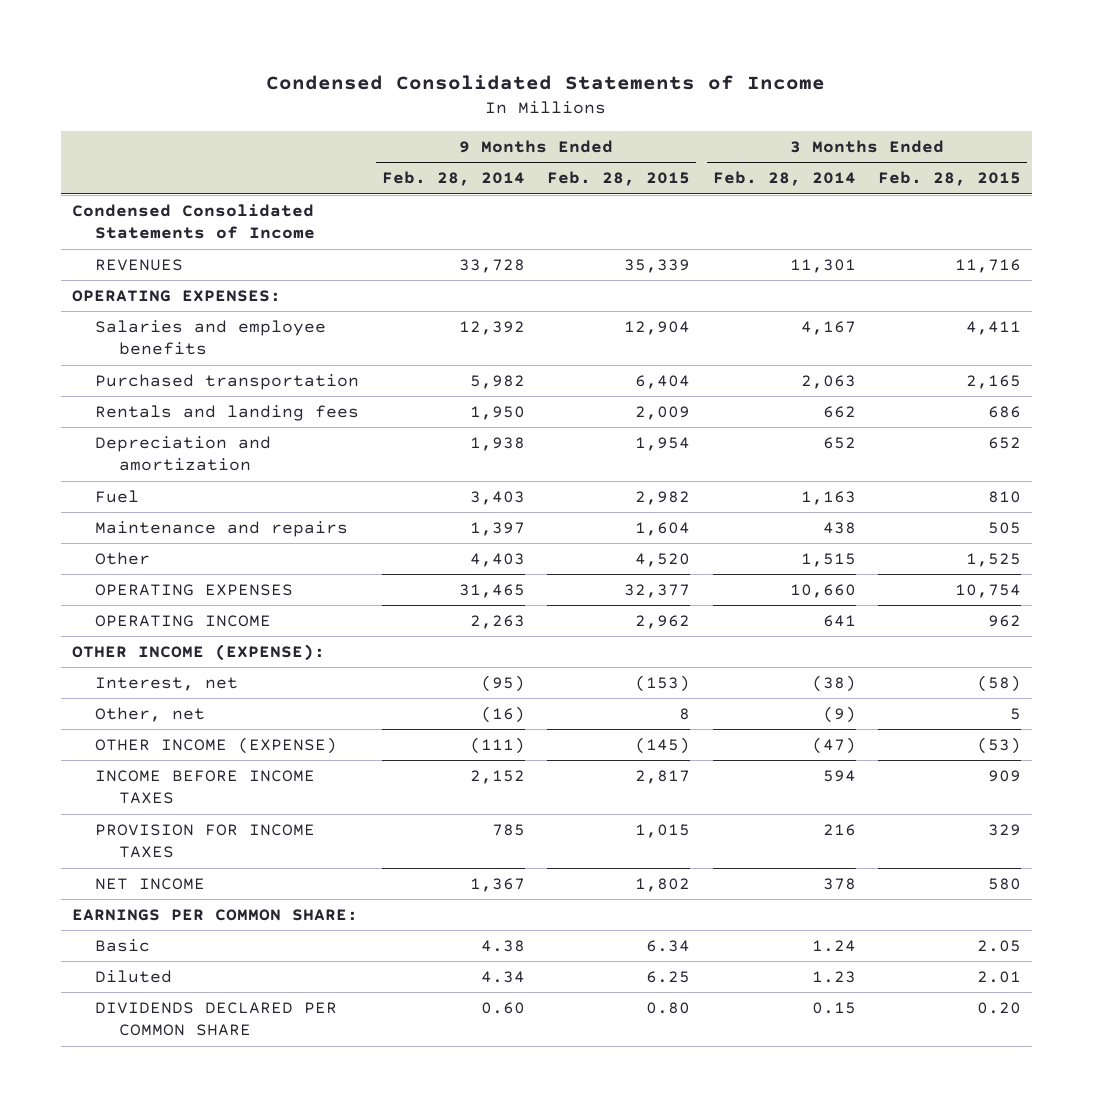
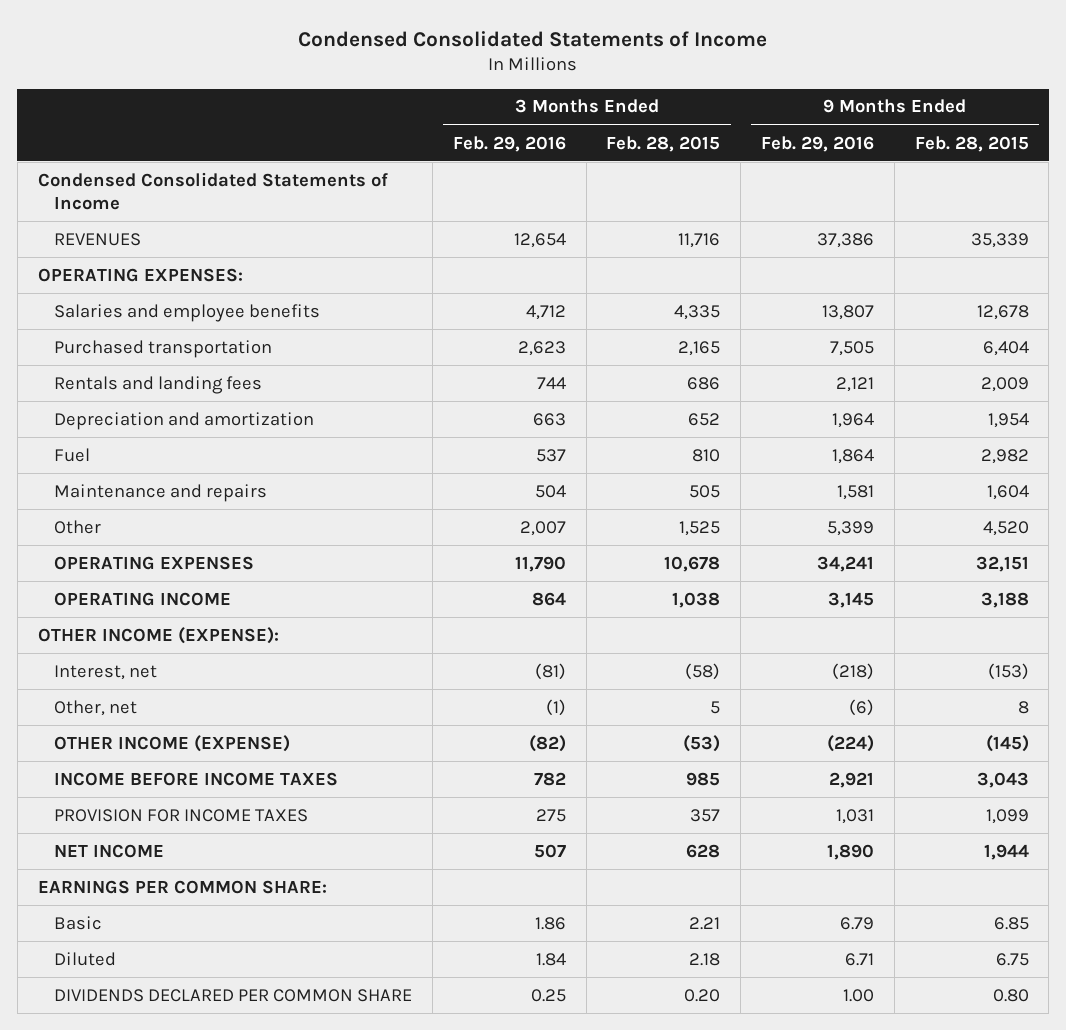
[381,171,525,187] Feb. 28, 2014 -> none
[712,171,856,187] Feb. 28, 2014 -> none
none -> [452,135,566,152] Feb. 29, 2016
none -> [760,135,874,152] Feb. 29, 2016
[624,321,691,336] 12,904 -> [976,304,1029,320] 12,678
[965,321,1021,336] 4,411 -> [674,304,721,320] 4,335
[624,584,691,599] 32,377 -> [975,555,1029,572] 32,151
[954,584,1021,599] 10,754 -> [664,555,721,572] 10,678
[635,615,691,630] 2,962 -> [980,591,1029,608] 3,188
[987,615,1021,628] 962 -> [672,591,721,608] 1,038
[635,770,691,785] 2,817 -> [976,771,1029,788] 3,043
[987,770,1021,783] 909 -> [686,771,721,786] 985
[635,824,691,839] 1,015 -> [985,808,1029,824] 1,099
[987,824,1021,837] 329 -> [690,808,721,822] 357
[635,878,691,893] 1,802 -> [983,843,1029,860] 1,944
[987,878,1021,891] 580 -> [686,843,721,858] 628
[646,940,691,953] 6.34 -> [993,916,1029,930] 6.85
[976,940,1021,953] 2.05 -> [689,916,721,930] 2.21
[646,971,691,984] 6.25 -> [995,952,1029,966] 6.75
[976,971,1021,984] 2.01 -> [689,952,721,966] 2.18

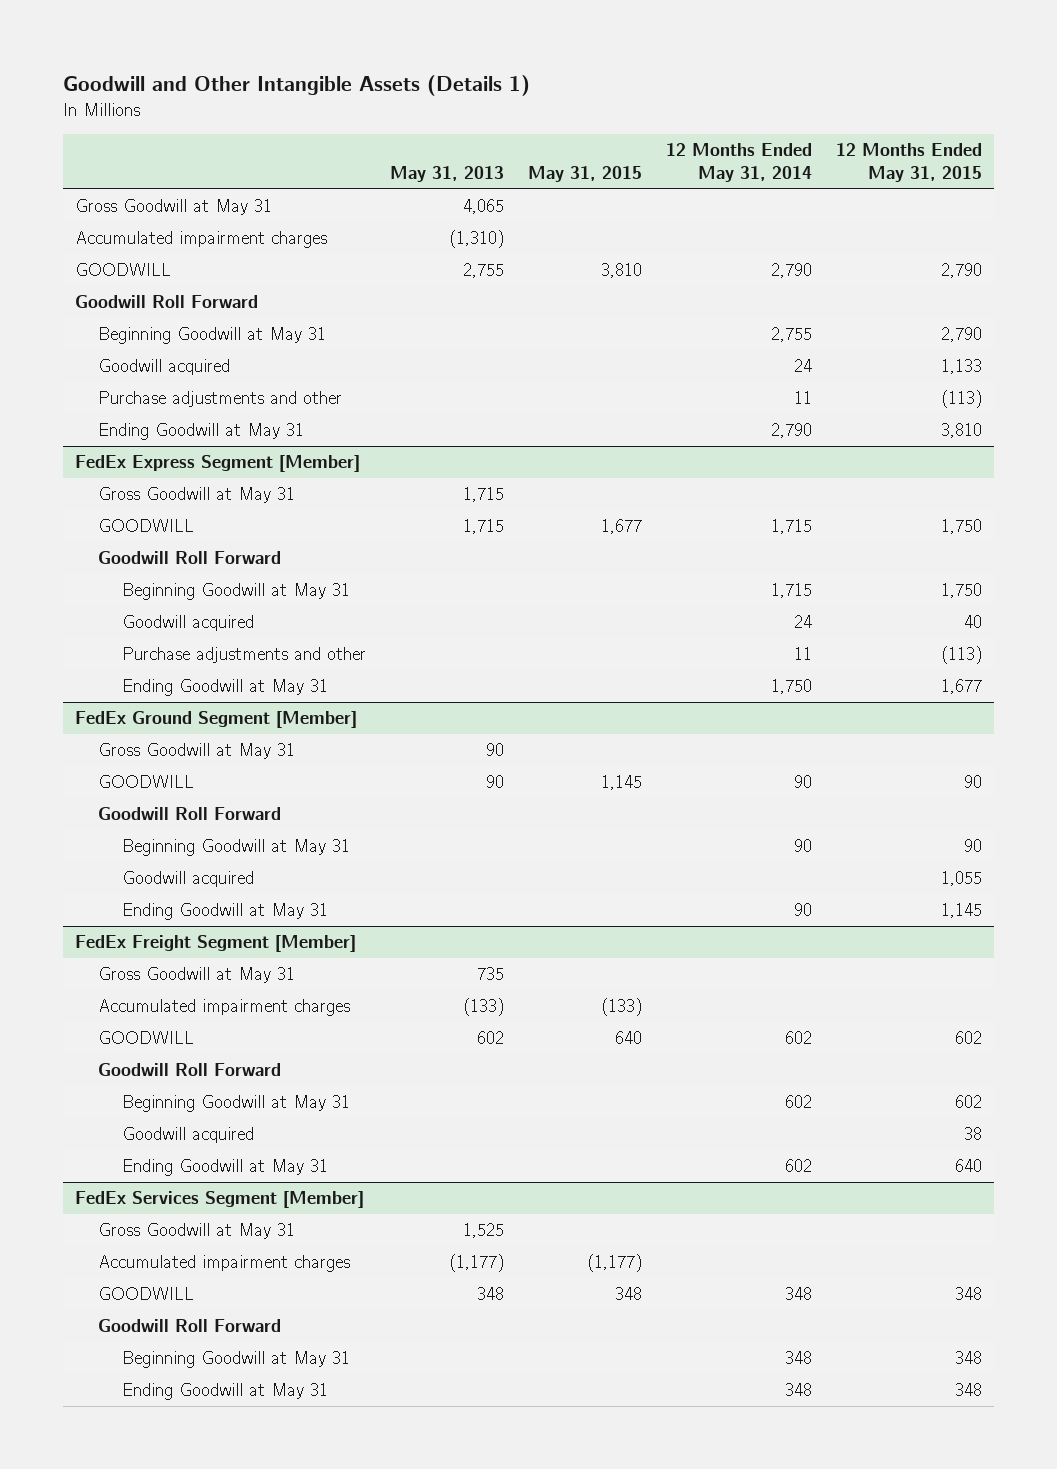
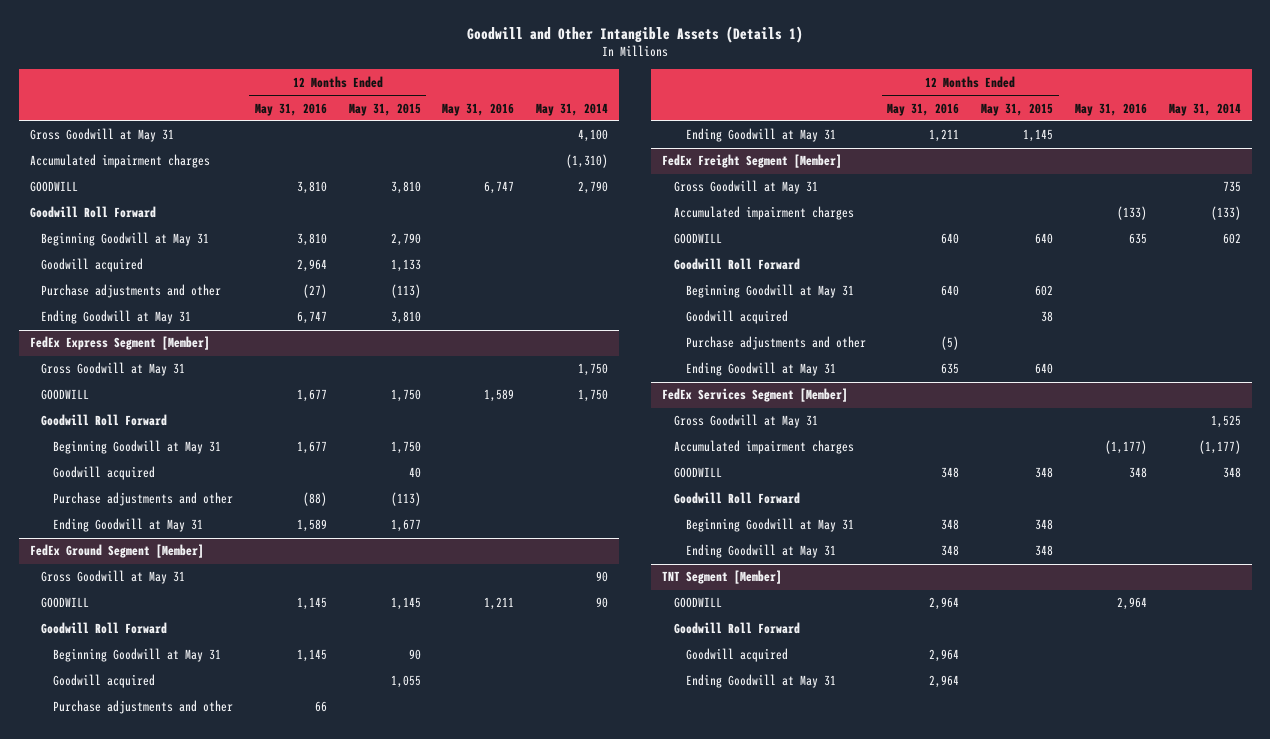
[389,165,504,182] May 31, 2013 -> none
[527,165,642,182] May 31, 2015 -> none
[665,143,812,182] 12 Months Ended May 31, 2014 -> none
none -> [254,102,327,116] May 31, 2016
none -> [442,102,515,116] May 31, 2016
none -> [536,102,609,116] May 31, 2014
[941,263,983,279] 2,790 -> [390,181,421,195] 3,810
[964,775,983,789] 90 -> [390,597,421,611] 1,145
none -> [52,700,233,715] Purchase adjustments and other
[955,1031,983,1045] 602 -> [1035,233,1054,245] 640
none -> [685,336,866,351] Purchase adjustments and other
none -> [662,570,783,585] TNT Segment [Member]
none -> [674,597,723,609] GOODWILL
none -> [674,622,801,635] Goodwill Roll Forward
none -> [685,648,788,663] Goodwill acquired
none -> [685,674,836,689] Ending Goodwill at May 31

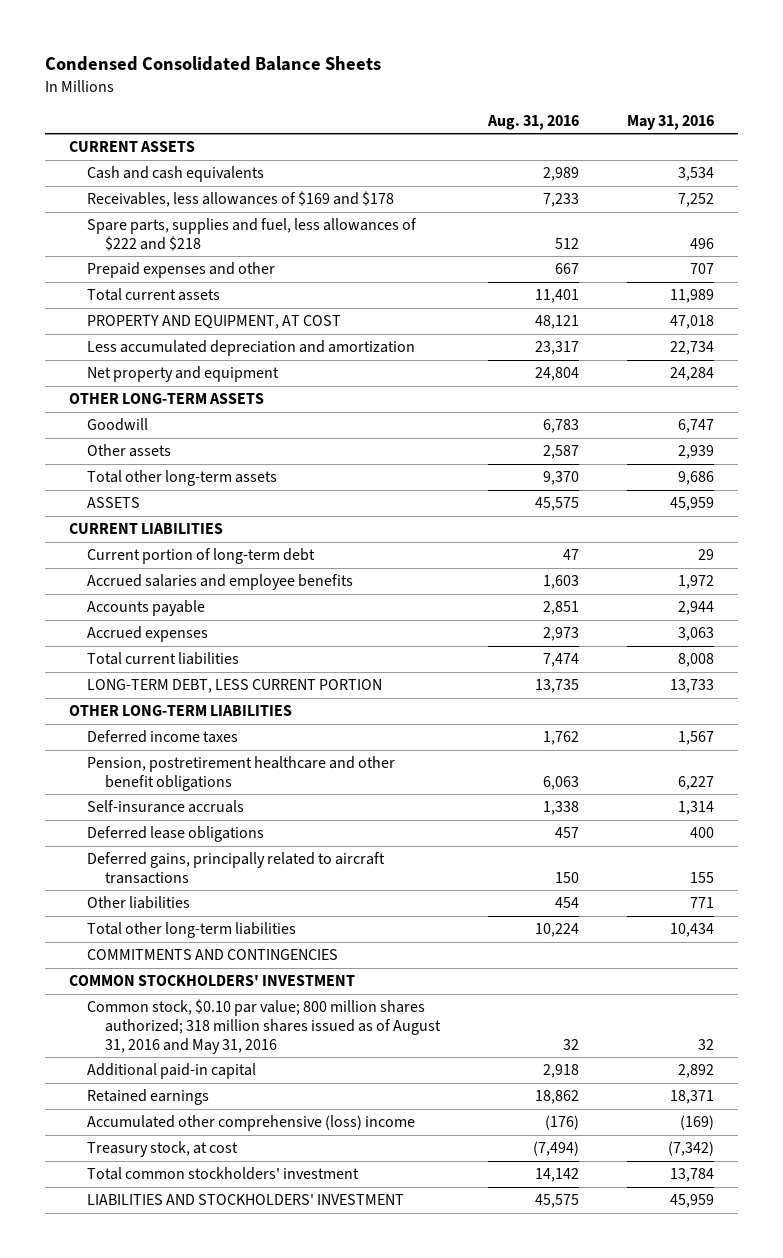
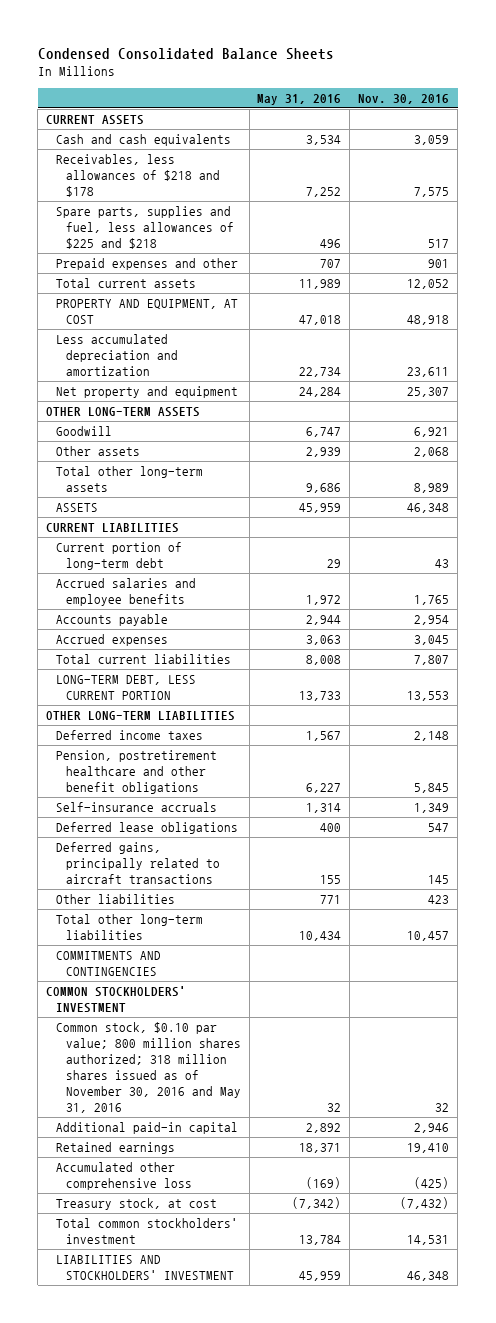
[486,114,579,130] Aug. 31, 2016 -> none
none -> [358,93,450,104] Nov. 30, 2016
[86,191,394,208] Receivables, less allowances of $169 and $178 -> [55,154,220,198] Receivables, less allowances of $218 and $178
[86,218,417,251] Spare parts, supplies and fuel, less allowances of $222 and $218 -> [55,206,234,250] Spare parts, supplies and fuel, less allowances of $225 and $218
[86,999,441,1054] Common stock, $0.10 par value; 800 million shares authorized; 318 million shares issued as of August 31, 2016 and May 31, 2016 -> [55,1022,241,1113] Common stock, $0.10 par value; 800 million shares authorized; 318 million shares issued as of November 30, 2016 and May 31, 2016
[86,1115,415,1132] Accumulated other comprehensive (loss) income -> [55,1162,192,1191] Accumulated other comprehensive loss

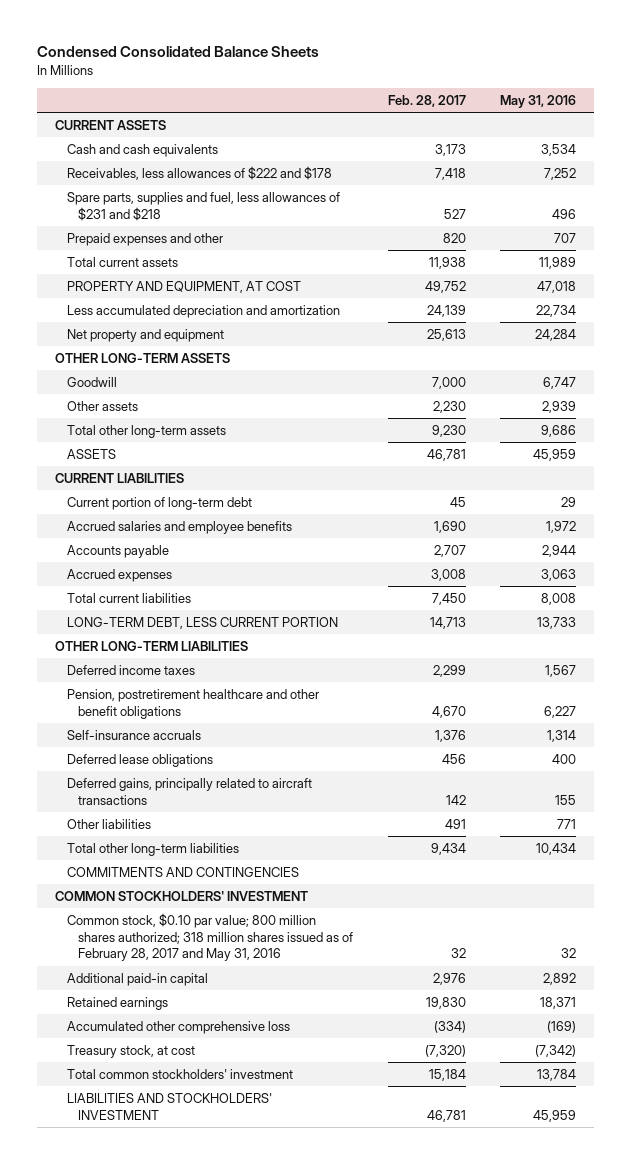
[358,93,450,104] Nov. 30, 2016 -> none
none -> [387,94,466,107] Feb. 28, 2017
[55,154,220,198] Receivables, less allowances of $218 and $178 -> [66,165,332,180] Receivables, less allowances of $222 and $178
[55,206,234,250] Spare parts, supplies and fuel, less allowances of $225 and $218 -> [66,191,340,221] Spare parts, supplies and fuel, less allowances of $231 and $218
[55,1022,241,1113] Common stock, $0.10 par value; 800 million shares authorized; 318 million shares issued as of November 30, 2016 and May 31, 2016 -> [66,912,354,962] Common stock, $0.10 par value; 800 million shares authorized; 318 million shares issued as of February 28, 2017 and May 31, 2016

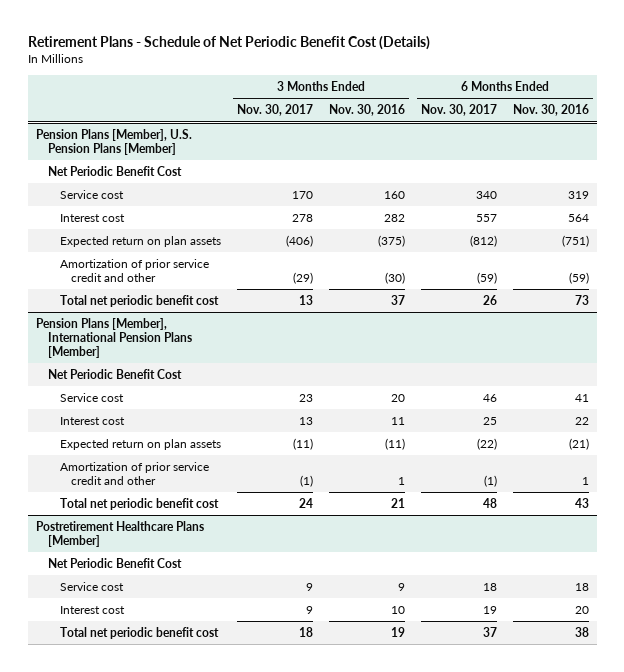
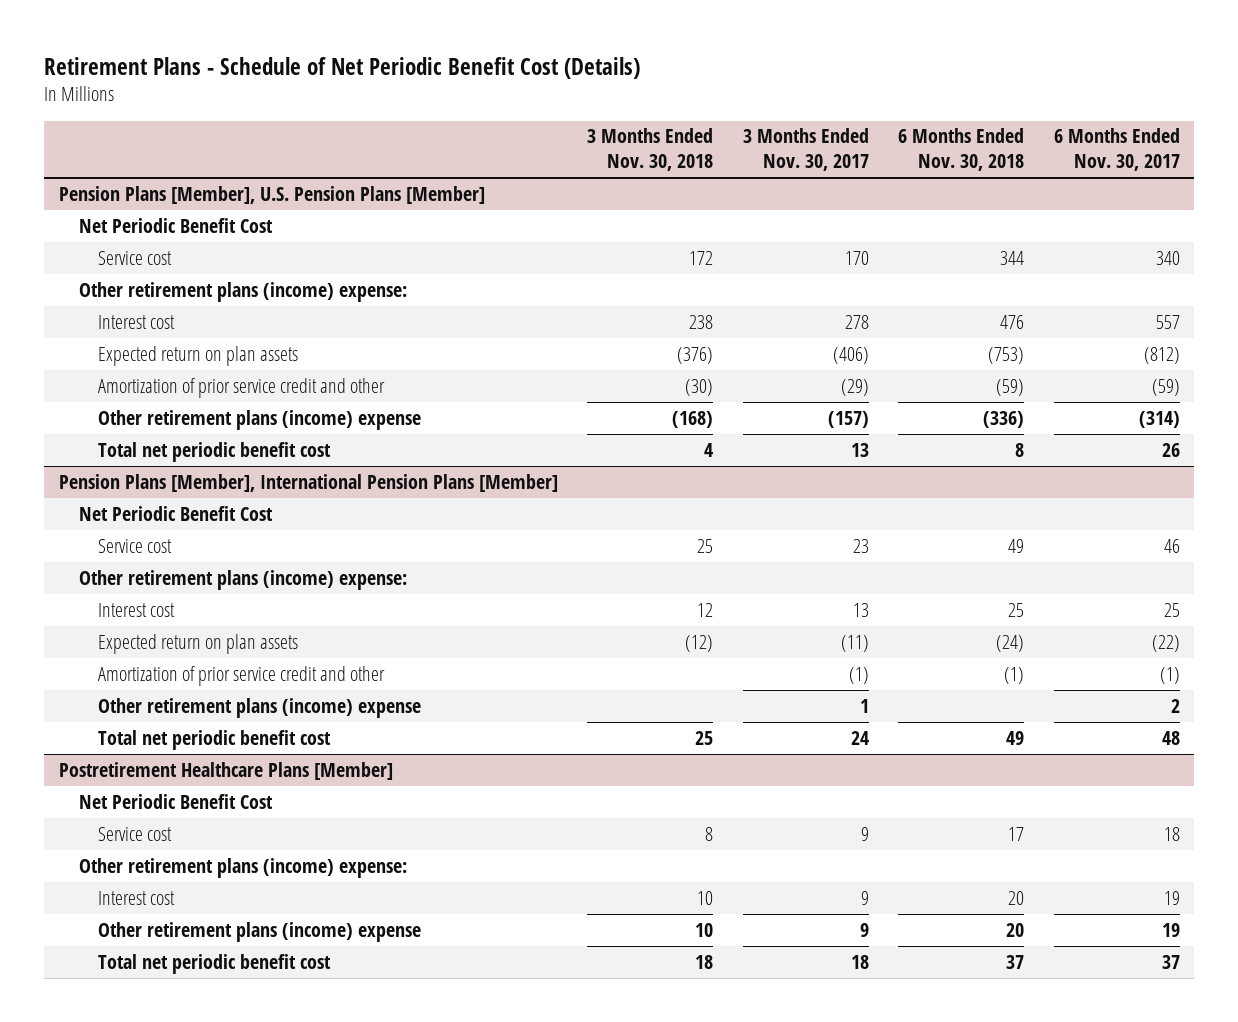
[328,104,405,117] Nov. 30, 2016 -> none
[512,104,589,117] Nov. 30, 2016 -> none
none -> [587,128,714,172] 3 Months Ended Nov. 30, 2018
none -> [898,128,1025,172] 6 Months Ended Nov. 30, 2018
none -> [78,281,407,302] Other retirement plans (income) expense:
none -> [98,409,422,430] Other retirement plans (income) expense
none -> [78,569,407,590] Other retirement plans (income) expense:
none -> [98,697,422,718] Other retirement plans (income) expense
none -> [78,857,407,878] Other retirement plans (income) expense:
none -> [98,921,422,942] Other retirement plans (income) expense

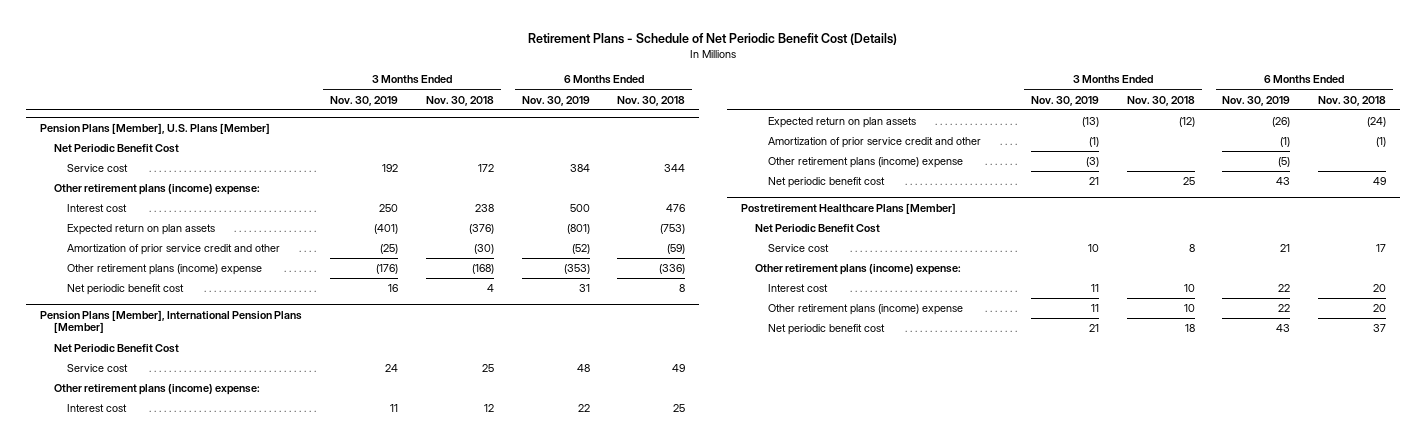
[742,128,869,172] 3 Months Ended Nov. 30, 2017 -> none
[1053,128,1180,172] 6 Months Ended Nov. 30, 2017 -> none
none -> [329,95,398,106] Nov. 30, 2019
none -> [521,95,590,106] Nov. 30, 2019
[58,185,485,204] Pension Plans [Member], U.S. Pension Plans [Member] -> [39,122,270,134] Pension Plans [Member], U.S. Plans [Member]
[98,441,332,462] Total net periodic benefit cost -> [67,284,185,296] Net periodic benefit cost
[98,729,332,750] Total net periodic benefit cost -> [768,177,886,189] Net periodic benefit cost
[98,953,332,974] Total net periodic benefit cost -> [768,324,886,336] Net periodic benefit cost

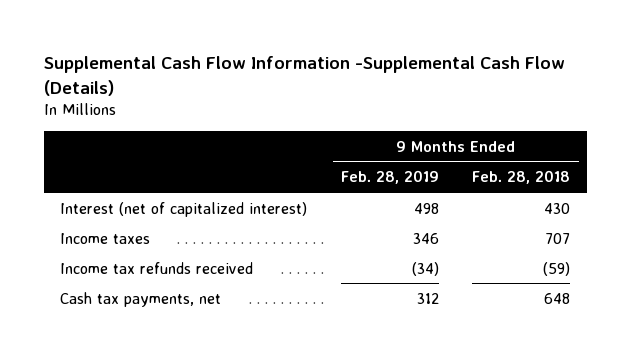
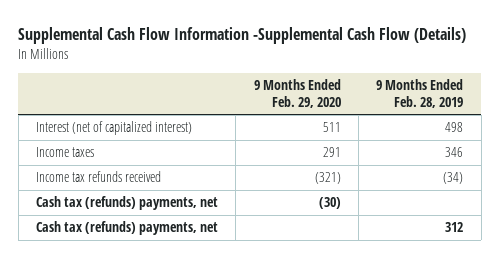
[472,170,571,185] Feb. 28, 2018 -> none
none -> [253,79,341,108] 9 Months Ended Feb. 29, 2020
none -> [35,196,218,211] Cash tax (refunds) payments, net
[60,291,222,307] Cash tax payments, net -> [35,221,218,236] Cash tax (refunds) payments, net

